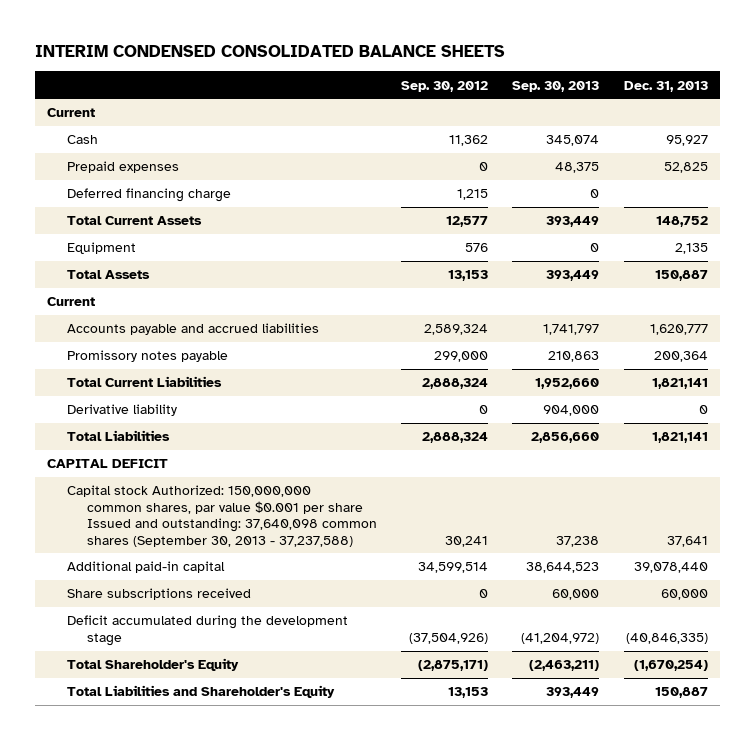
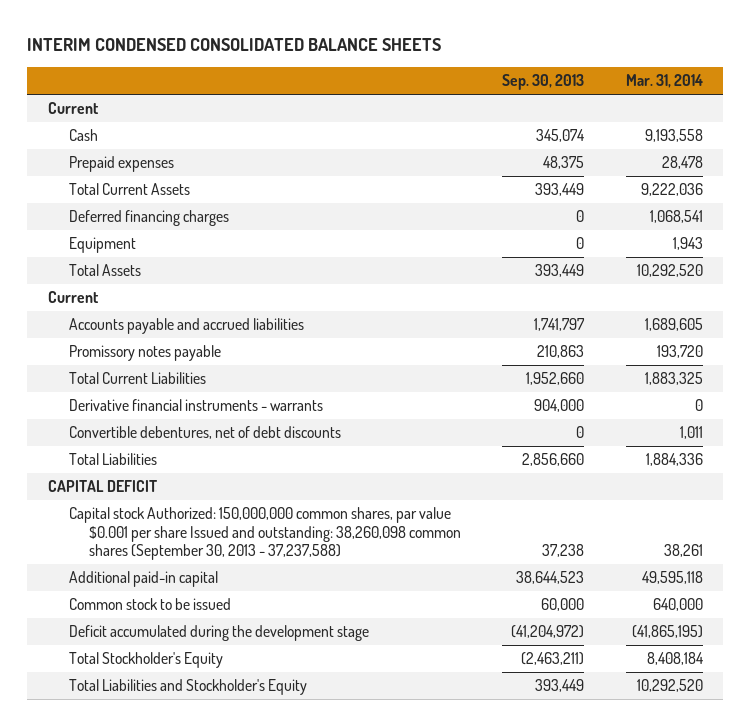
[401,80,489,92] Sep. 30, 2012 -> none
[623,80,708,92] Dec. 31, 2013 -> none
none -> [625,74,703,89] Mar. 31, 2014
[67,188,232,203] Deferred financing charge -> none
none -> [68,210,229,227] Deferred financing charges
[67,404,178,417] Derivative liability -> [68,399,323,412] Derivative financial instruments - warrants
none -> [68,426,341,440] Convertible debentures, net of debt discounts
[67,485,378,547] Capital stock Authorized: 150,000,000 common shares, par value $0.001 per share Issued and outstanding: 37,640,098 common shares (September 30, 2013 - 37,237,588) -> [68,507,462,561] Capital stock Authorized: 150,000,000 common shares, par value $0.001 per share Issued and outstanding: 38,260,098 common shares (September 30, 2013 - 37,237,588)
[67,588,252,601] Share subscriptions received -> [68,598,231,611] Common stock to be issued
[67,658,240,672] Total Shareholder's Equity -> [68,652,223,669] Total Stockholder's Equity
[67,685,336,699] Total Liabilities and Shareholder's Equity -> [68,679,307,696] Total Liabilities and Stockholder's Equity

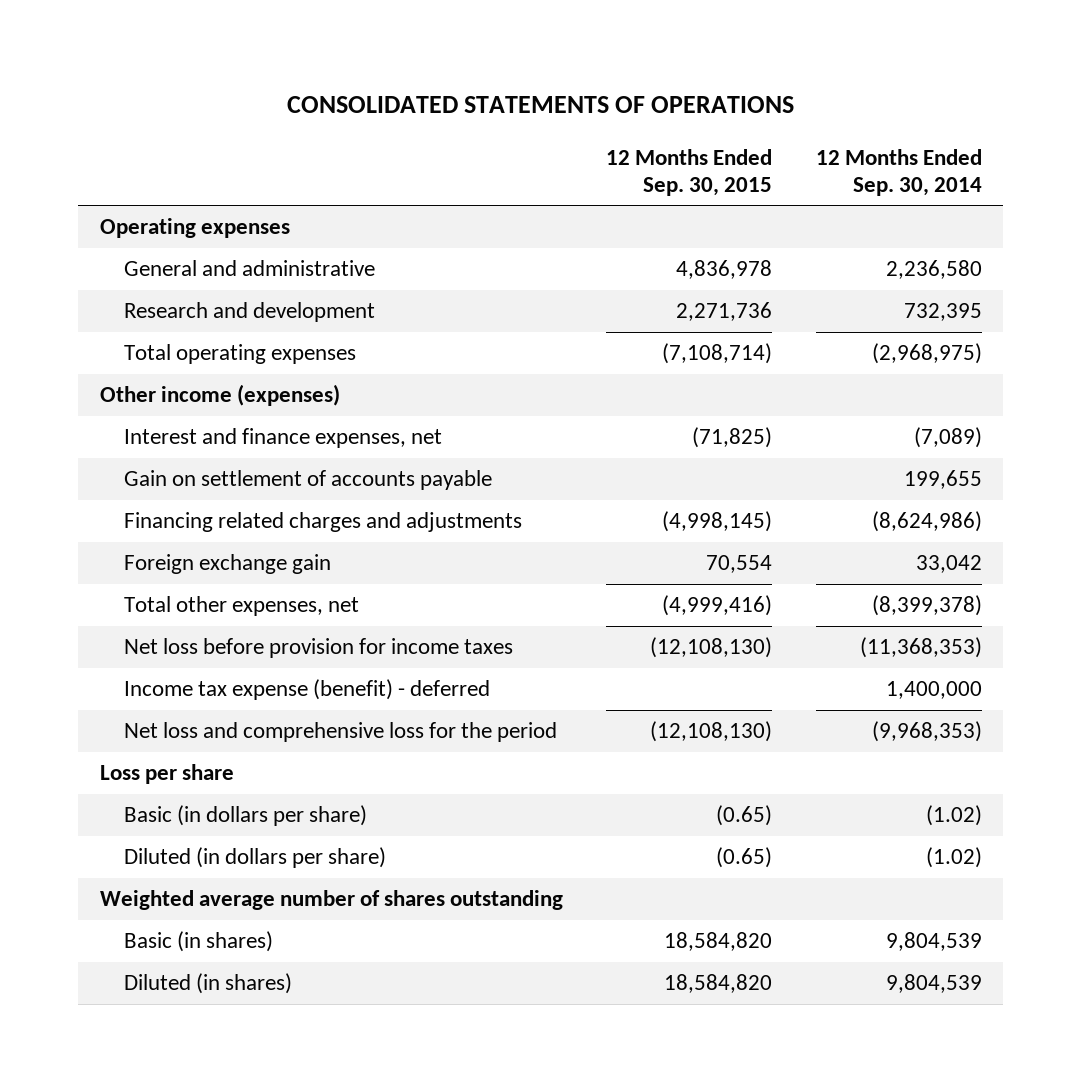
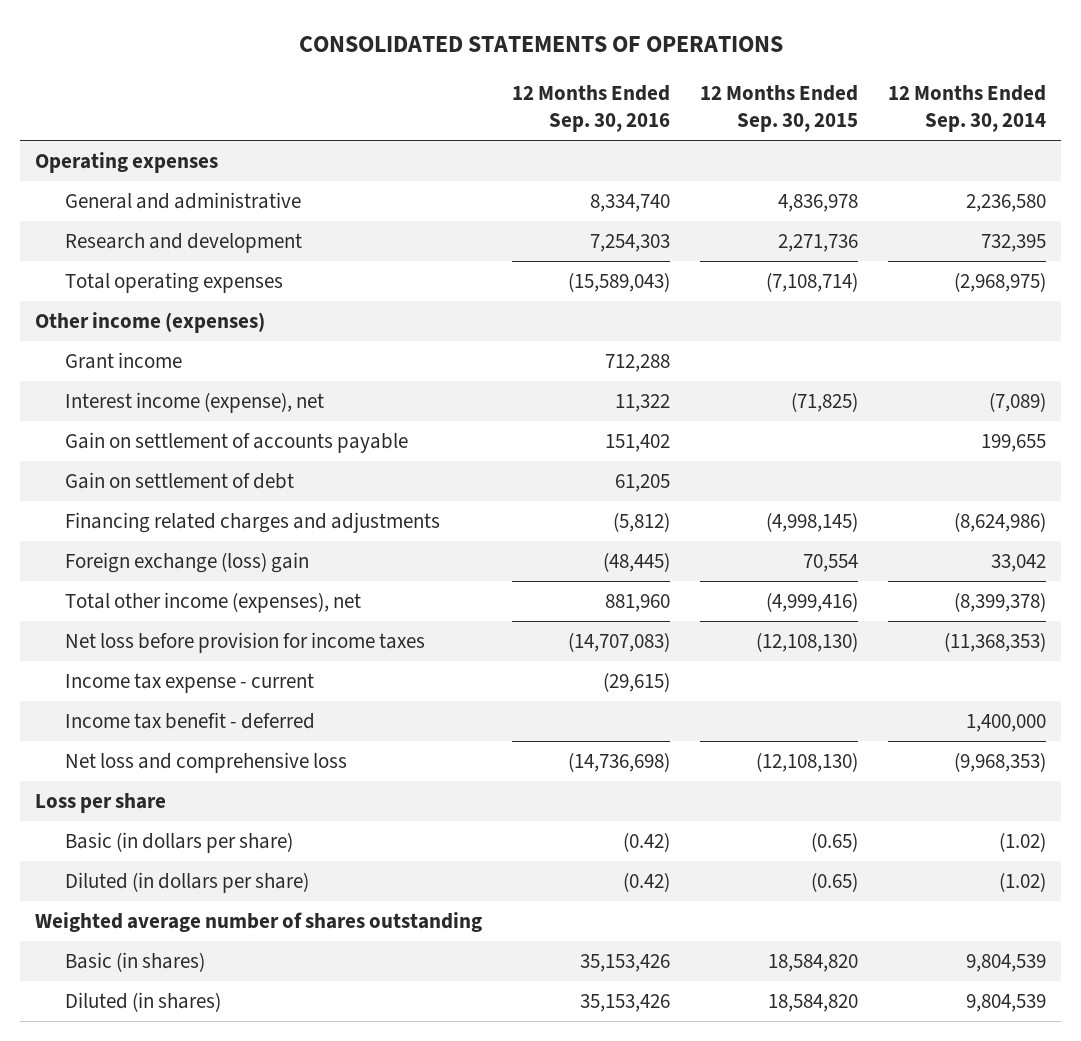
none -> [512,85,671,133] 12 Months Ended Sep. 30, 2016
none -> [64,351,182,369] Grant income
[123,428,442,449] Interest and finance expenses, net -> [64,391,324,413] Interest income (expense), net
none -> [64,471,294,489] Gain on settlement of debt
[123,554,331,575] Foreign exchange gain -> [64,551,309,573] Foreign exchange (loss) gain
[123,596,359,617] Total other expenses, net -> [64,591,361,613] Total other income (expenses), net
none -> [64,672,314,693] Income tax expense - current
[123,679,490,701] Income tax expense (benefit) - deferred -> [64,711,315,729] Income tax benefit - deferred
[123,722,557,743] Net loss and comprehensive loss for the period -> [64,751,347,773] Net loss and comprehensive loss

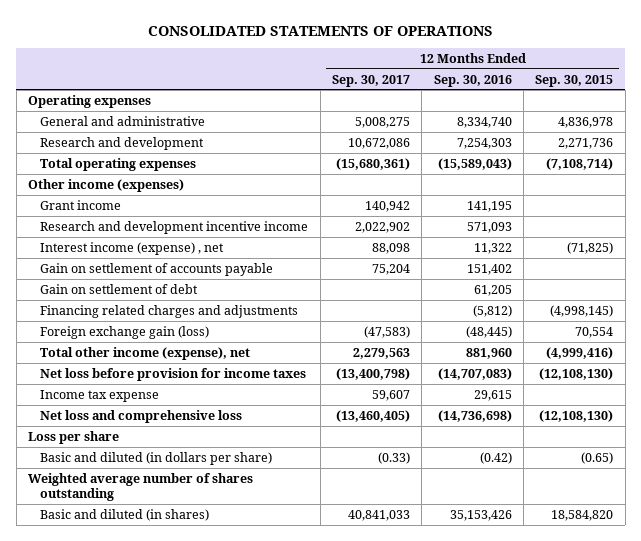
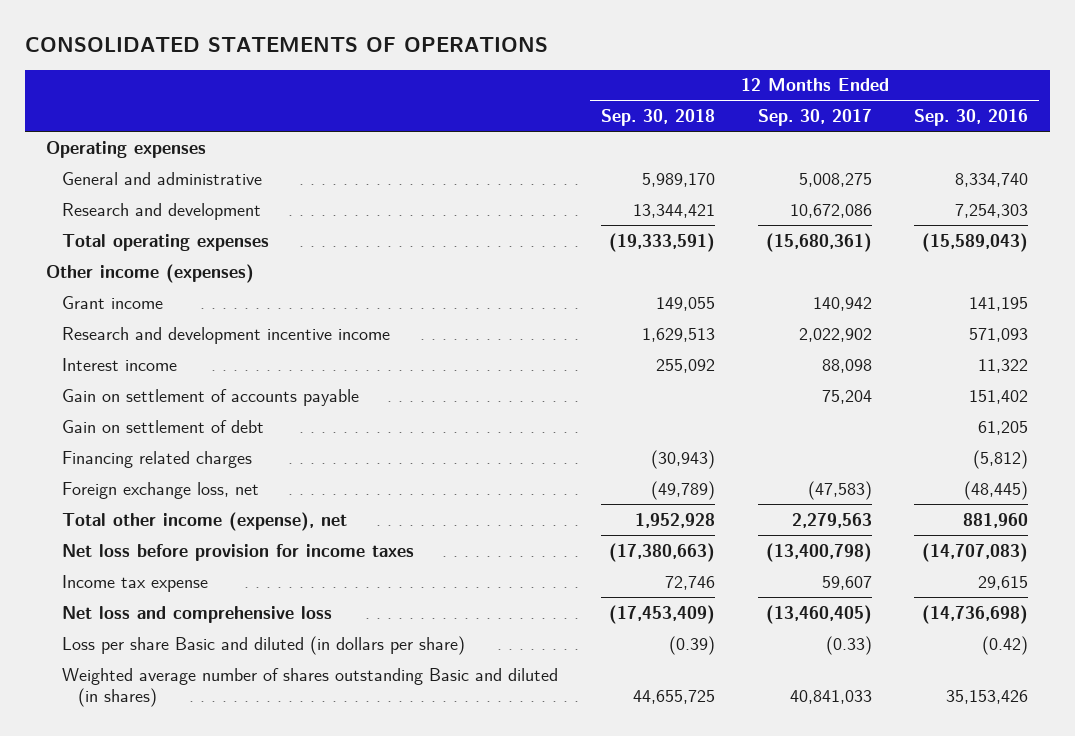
[535,74,614,87] Sep. 30, 2015 -> none
none -> [600,109,715,127] Sep. 30, 2018
[40,241,225,255] Interest income (expense) , net -> [61,357,177,371] Interest income
[40,304,299,318] Financing related charges and adjustments -> [61,450,252,468] Financing related charges
[40,325,210,339] Foreign exchange gain (loss) -> [61,481,259,499] Foreign exchange loss, net
[27,430,119,444] Loss per share -> none
[27,472,253,501] Weighted average number of shares outstanding -> none
[40,451,273,465] Basic and diluted (in dollars per share) -> [61,635,465,655] Loss per share Basic and diluted (in dollars per share)
[40,508,210,521] Basic and diluted (in shares) -> [61,667,558,708] Weighted average number of shares outstanding Basic and diluted (in shares)

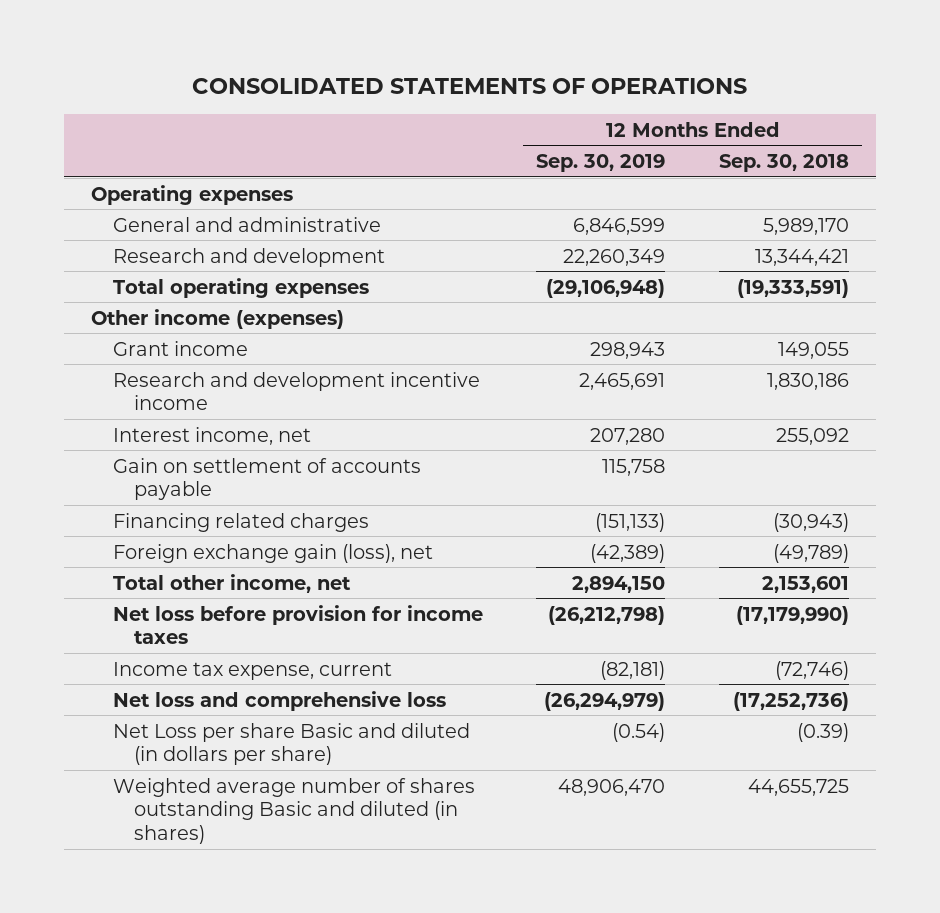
[757,109,872,127] Sep. 30, 2017 -> none
[914,109,1029,127] Sep. 30, 2016 -> none
none -> [536,153,666,172] Sep. 30, 2019
[641,327,715,342] 1,629,513 -> [766,372,849,390] 1,830,186
[61,357,177,371] Interest income -> [112,426,311,445] Interest income, net
[61,419,264,433] Gain on settlement of debt -> none
[61,481,259,499] Foreign exchange loss, net -> [112,543,433,563] Foreign exchange gain (loss), net
[61,511,347,531] Total other income (expense), net -> [112,573,351,593] Total other income, net
[634,512,715,528] 1,952,928 -> [761,575,849,593] 2,153,601
[608,542,715,562] (17,380,663) -> [735,605,849,625] (17,179,990)
[61,574,208,592] Income tax expense -> [112,661,392,680] Income tax expense, current
[664,575,715,590] 72,746 -> [774,660,849,680] (72,746)
[608,604,715,624] (17,453,409) -> [732,691,849,711] (17,252,736)
[61,635,465,655] Loss per share Basic and diluted (in dollars per share) -> [112,722,470,766] Net Loss per share Basic and diluted (in dollars per share)

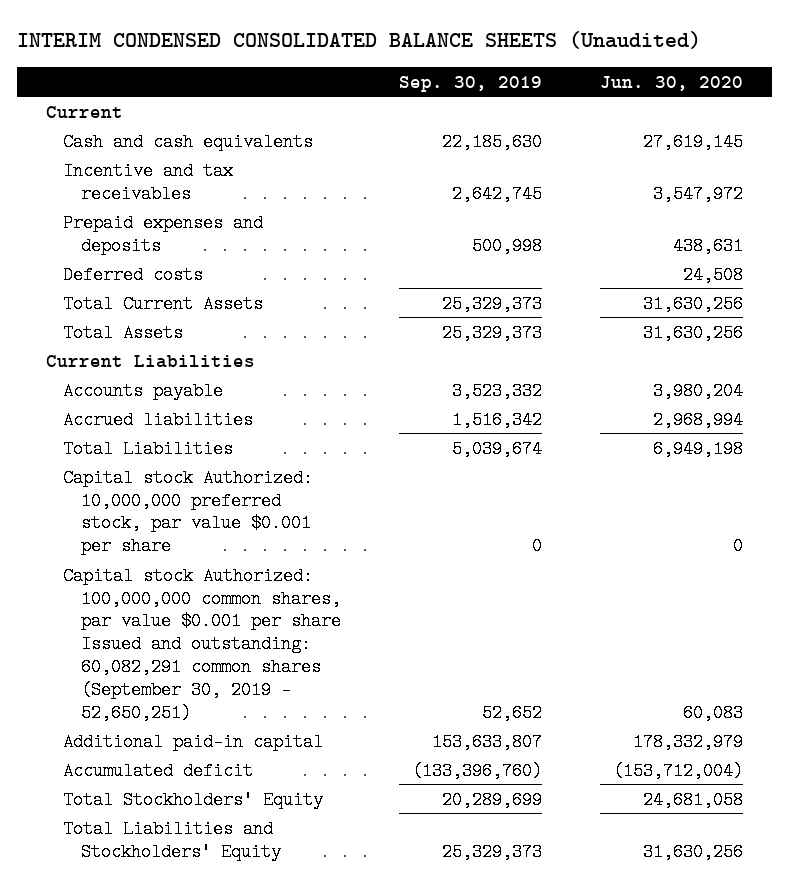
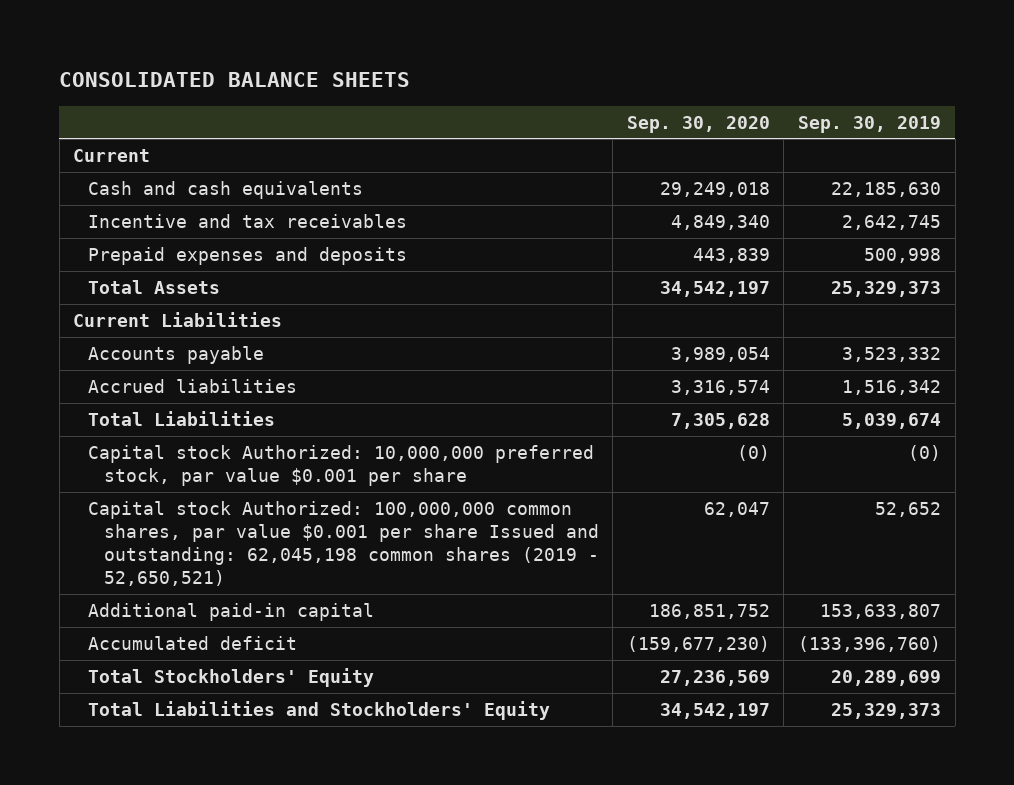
[16,31,701,50] INTERIM CONDENSED CONSOLIDATED BALANCE SHEETS (Unaudited) -> [59,72,411,88] CONSOLIDATED BALANCE SHEETS
[599,75,743,91] Jun. 30, 2020 -> none
none -> [626,115,770,133] Sep. 30, 2020
[63,265,204,284] Deferred costs -> none
[63,294,264,313] Total Current Assets -> none
[532,537,543,556] 0 -> [908,445,942,462] (0)
[63,566,342,722] Capital stock Authorized: 100,000,000 common shares, par value $0.001 per share Issued and outstanding: 60,082,291 common shares (September 30, 2019 - 52,650,251) -> [88,501,599,587] Capital stock Authorized: 100,000,000 common shares, par value $0.001 per share Issued and outstanding: 62,045,198 common shares (2019 - 52,650,521)

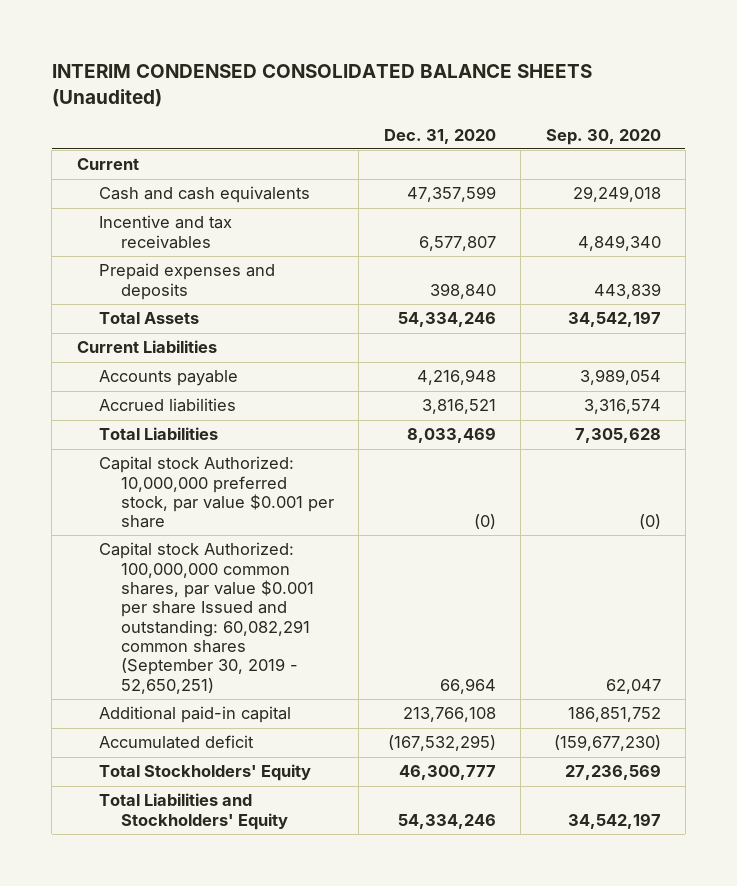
[59,72,411,88] CONSOLIDATED BALANCE SHEETS -> [51,63,592,107] INTERIM CONDENSED CONSOLIDATED BALANCE SHEETS (Unaudited)
[798,115,942,133] Sep. 30, 2019 -> none
none -> [383,128,496,144] Dec. 31, 2020
[88,501,599,587] Capital stock Authorized: 100,000,000 common shares, par value $0.001 per share Issued and outstanding: 62,045,198 common shares (2019 - 52,650,521) -> [98,542,314,694] Capital stock Authorized: 100,000,000 common shares, par value $0.001 per share Issued and outstanding: 60,082,291 common shares (September 30, 2019 - 52,650,251)

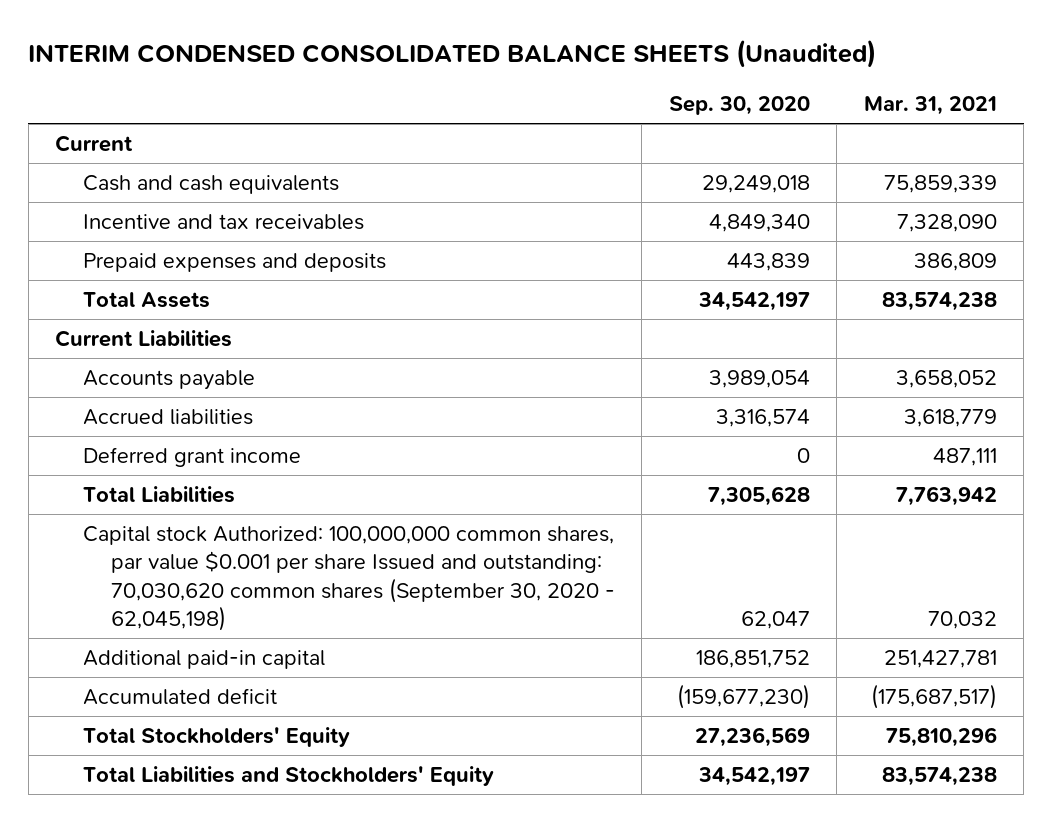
[383,128,496,144] Dec. 31, 2020 -> none
none -> [863,96,997,116] Mar. 31, 2021
none -> [82,446,301,467] Deferred grant income
[98,456,334,529] Capital stock Authorized: 10,000,000 preferred stock, par value $0.001 per share -> none
[98,542,314,694] Capital stock Authorized: 100,000,000 common shares, par value $0.001 per share Issued and outstanding: 60,082,291 common shares (September 30, 2019 - 52,650,251) -> [82,525,615,631] Capital stock Authorized: 100,000,000 common shares, par value $0.001 per share Issued and outstanding: 70,030,620 common shares (September 30, 2020 - 62,045,198)

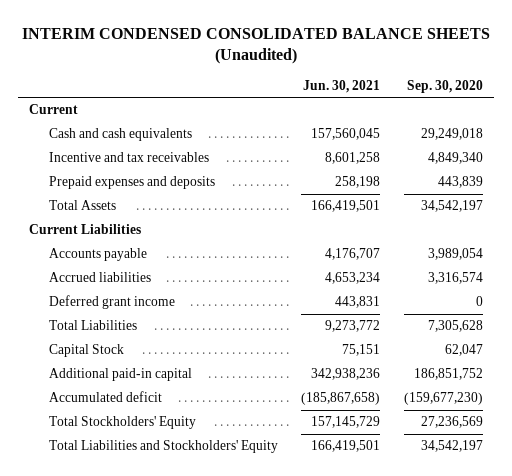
[863,96,997,116] Mar. 31, 2021 -> none
none -> [303,80,381,94] Jun. 30, 2021
[82,525,615,631] Capital stock Authorized: 100,000,000 common shares, par value $0.001 per share Issued and outstanding: 70,030,620 common shares (September 30, 2020 - 62,045,198) -> [48,344,124,358] Capital Stock

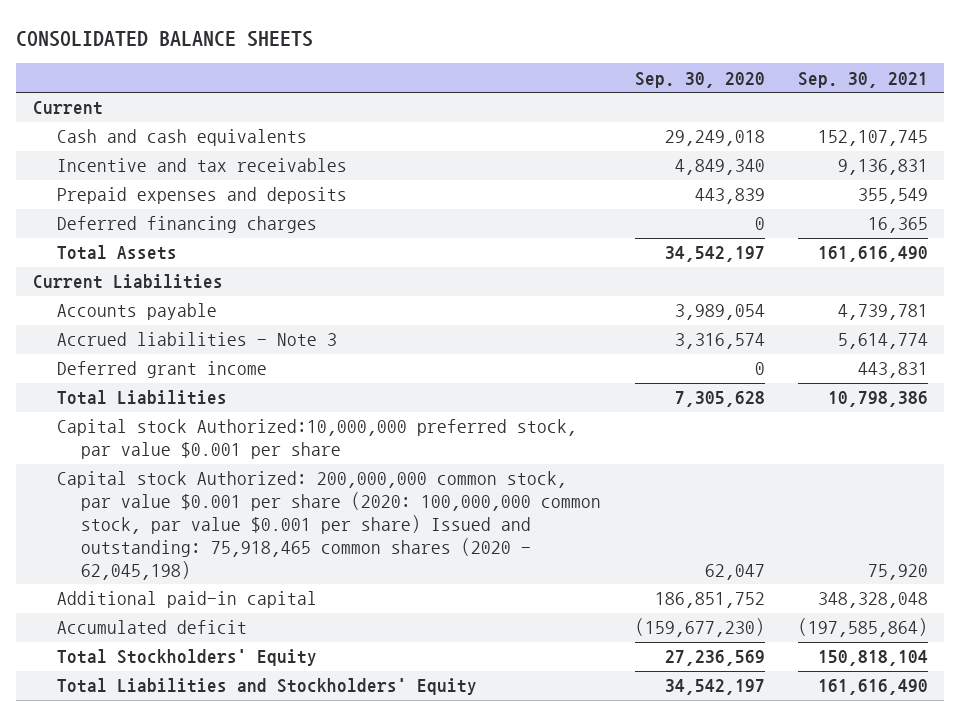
[21,27,490,65] INTERIM CONDENSED CONSOLIDATED BALANCE SHEETS (Unaudited) -> [16,30,314,47] CONSOLIDATED BALANCE SHEETS
[303,80,381,94] Jun. 30, 2021 -> none
none -> [797,71,928,88] Sep. 30, 2021
none -> [56,216,317,234] Deferred financing charges
[48,272,151,283] Accrued liabilities -> [56,332,337,347] Accrued liabilities - Note 3
none -> [56,419,577,460] Capital stock Authorized:10,000,000 preferred stock, par value $0.001 per share
[48,344,124,358] Capital Stock -> [56,471,602,580] Capital stock Authorized: 200,000,000 common stock, par value $0.001 per share (2020: 100,000,000 common stock, par value $0.001 per share) Issued and outstanding: 75,918,465 common shares (2020 - 62,045,198)

